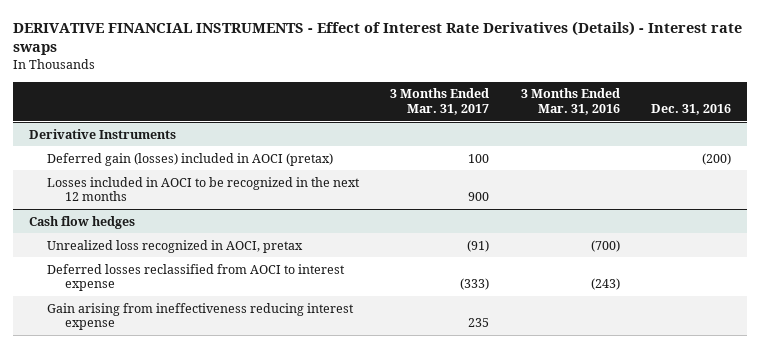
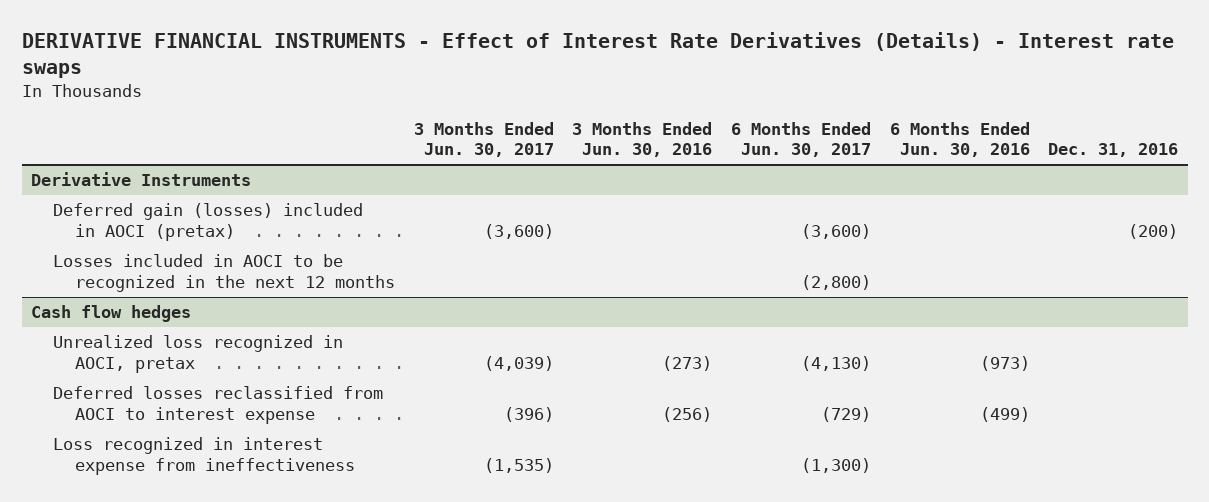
[390,88,490,115] 3 Months Ended Mar. 31, 2017 -> none
[520,88,620,115] 3 Months Ended Mar. 31, 2016 -> none
none -> [413,121,554,158] 3 Months Ended Jun. 30, 2017
none -> [572,121,713,158] 3 Months Ended Jun. 30, 2016
none -> [730,121,871,158] 6 Months Ended Jun. 30, 2017
none -> [889,121,1030,158] 6 Months Ended Jun. 30, 2016
[46,302,354,331] Gain arising from ineffectiveness reducing interest expense -> [52,437,356,475] Loss recognized in interest expense from ineffectiveness

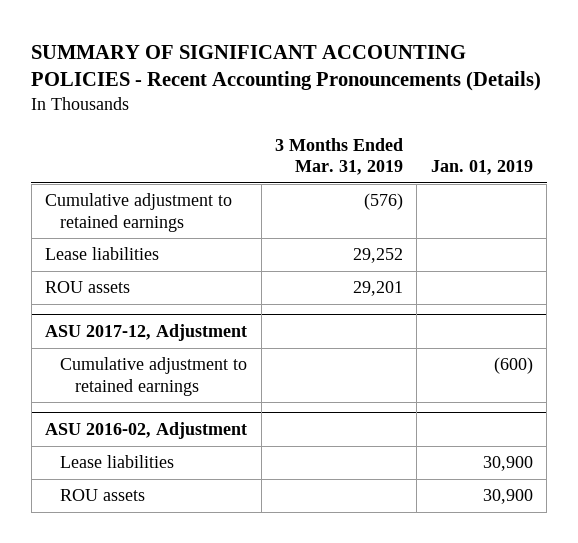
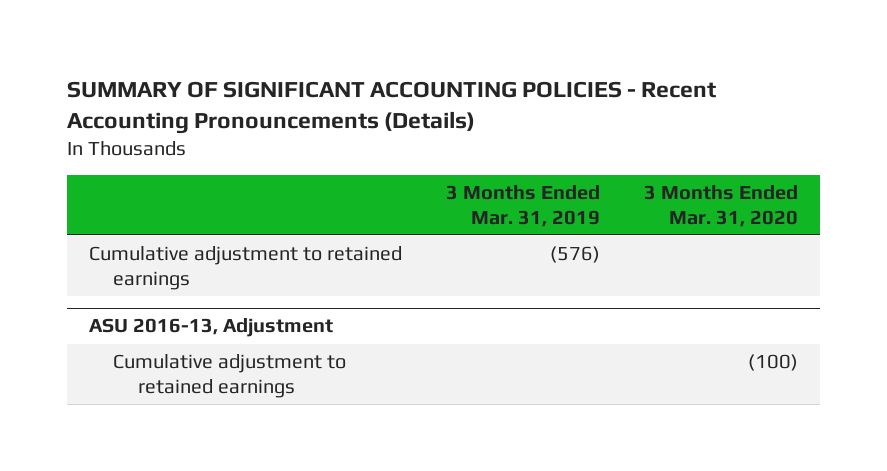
[430,159,533,175] Jan. 01, 2019 -> none
none -> [644,185,799,227] 3 Months Ended Mar. 31, 2020
[45,247,160,261] Lease liabilities -> none
[45,281,131,294] ROU assets -> none
[45,323,248,341] ASU 2017-12, Adjustment -> none
[60,357,248,396] Cumulative adjustment to retained earnings -> none
[60,455,175,469] Lease liabilities -> none
[60,489,146,502] ROU assets -> none
[45,421,248,439] ASU 2016-02, Adjustment -> [88,318,333,338] ASU 2016-13, Adjustment
none -> [113,354,347,398] Cumulative adjustment to retained earnings

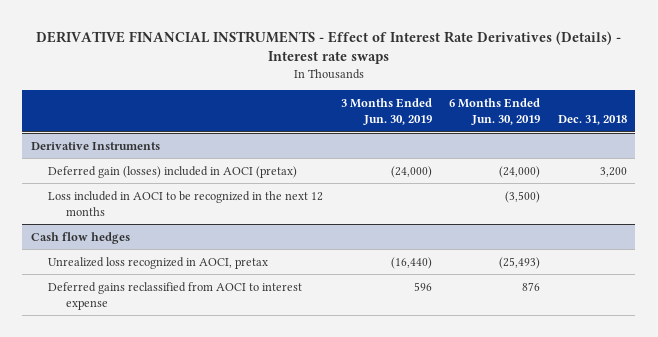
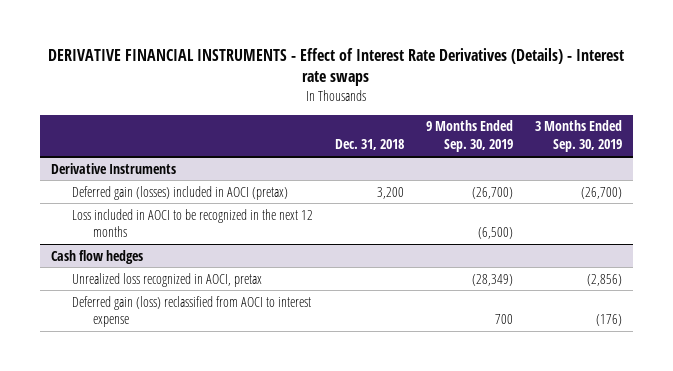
[340,98,432,126] 3 Months Ended Jun. 30, 2019 -> none
[449,98,541,126] 6 Months Ended Jun. 30, 2019 -> none
none -> [425,120,513,153] 9 Months Ended Sep. 30, 2019
none -> [534,120,622,153] 3 Months Ended Sep. 30, 2019
[48,281,303,310] Deferred gains reclassified from AOCI to interest expense -> [71,295,311,328] Deferred gain (loss) reclassified from AOCI to interest expense

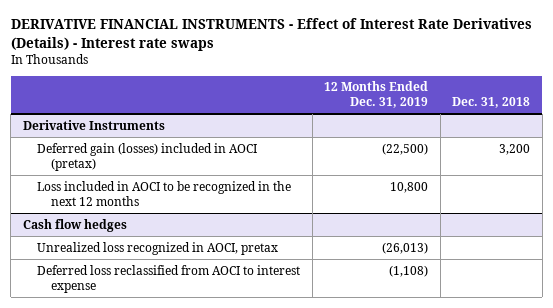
[425,120,513,153] 9 Months Ended Sep. 30, 2019 -> none
[534,120,622,153] 3 Months Ended Sep. 30, 2019 -> none
none -> [324,81,429,109] 12 Months Ended Dec. 31, 2019
[71,295,311,328] Deferred gain (loss) reclassified from AOCI to interest expense -> [36,264,300,293] Deferred loss reclassified from AOCI to interest expense

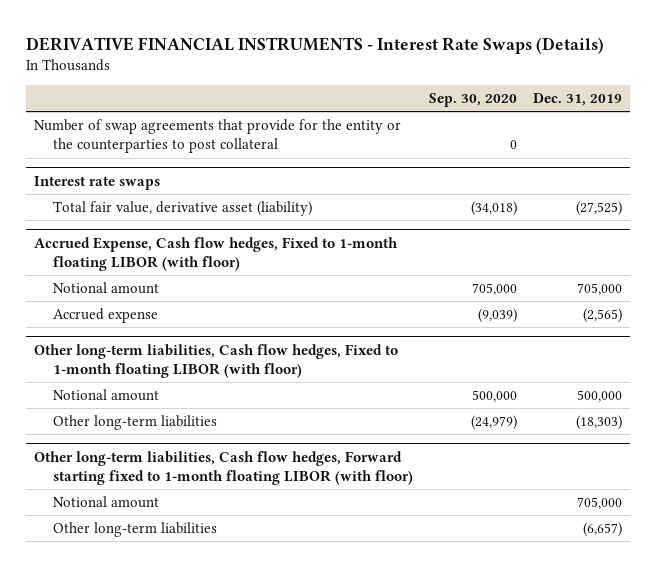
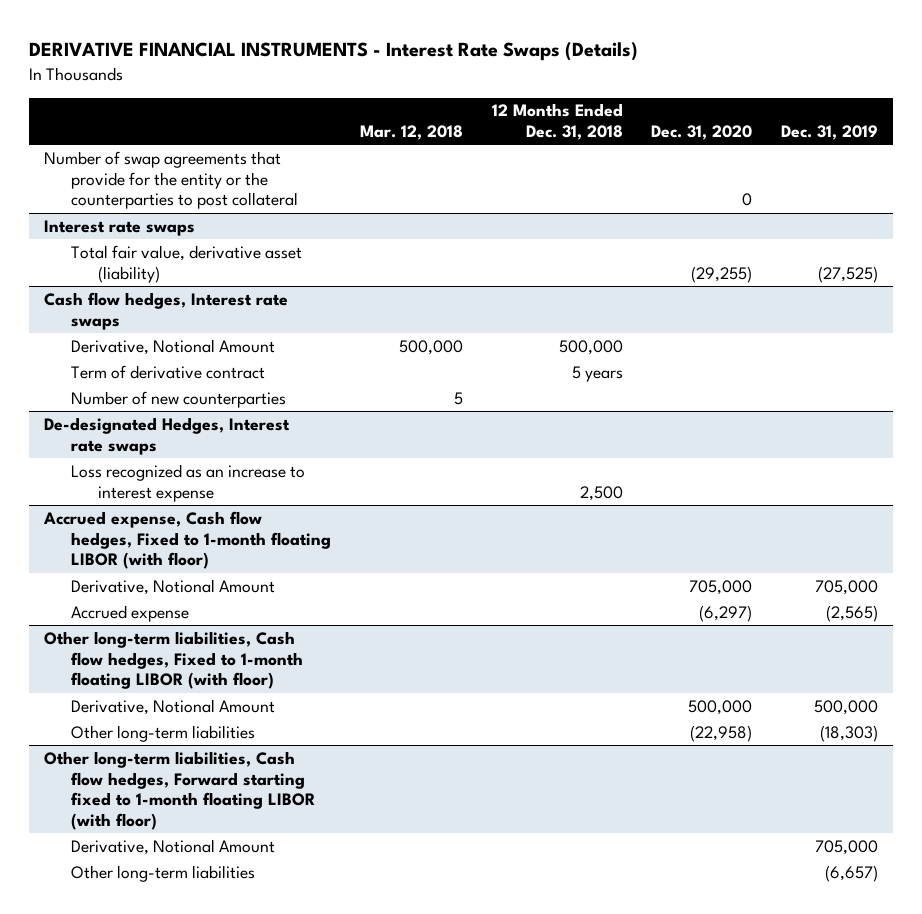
[429,93,518,108] Sep. 30, 2020 -> none
none -> [359,125,463,141] Mar. 12, 2018
none -> [491,103,623,141] 12 Months Ended Dec. 31, 2018
none -> [651,125,753,141] Dec. 31, 2020
none -> [43,291,288,330] Cash flow hedges, Interest rate swaps
none -> [70,338,275,355] Derivative, Notional Amount
none -> [70,364,265,379] Term of derivative contract
none -> [70,390,286,408] Number of new counterparties
none -> [43,416,290,455] De-designated Hedges, Interest rate swaps
none -> [70,463,305,502] Loss recognized as an increase to interest expense
[34,236,399,271] Accrued Expense, Cash flow hedges, Fixed to 1-month floating LIBOR (with floor) -> [42,510,331,570] Accrued expense, Cash flow hedges, Fixed to 1-month floating LIBOR (with floor)
[53,282,160,295] Notional amount -> [70,578,275,595] Derivative, Notional Amount
[53,389,160,402] Notional amount -> [70,698,275,715] Derivative, Notional Amount
[53,496,160,509] Notional amount -> [70,838,275,855] Derivative, Notional Amount

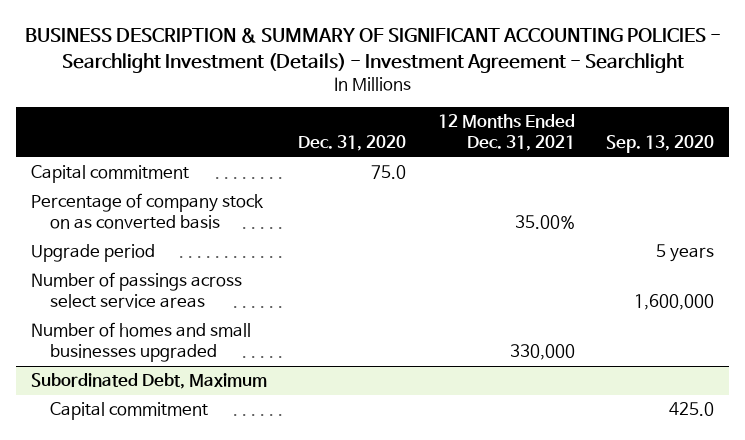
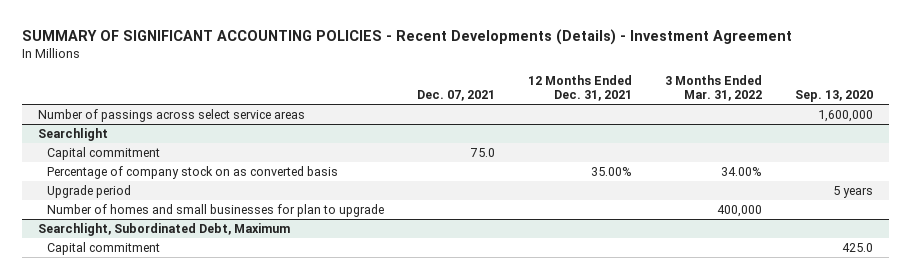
[24,27,721,73] BUSINESS DESCRIPTION & SUMMARY OF SIGNIFICANT ACCOUNTING POLICIES - Searchlight Investment (Details) - Investment Agreement - Searchlight -> [21,29,792,46] SUMMARY OF SIGNIFICANT ACCOUNTING POLICIES - Recent Developments (Details) - Investment Agreement
[298,135,407,152] Dec. 31, 2020 -> none
none -> [417,90,496,102] Dec. 07, 2021
none -> [665,74,763,102] 3 Months Ended Mar. 31, 2022
[31,165,190,184] Capital commitment -> none
[31,193,265,230] Percentage of company stock on as converted basis -> none
[31,244,156,263] Upgrade period -> none
[31,322,252,363] Number of homes and small businesses upgraded -> none
none -> [38,127,109,141] Searchlight
none -> [47,146,161,160] Capital commitment
none -> [47,165,339,179] Percentage of company stock on as converted basis
none -> [47,184,132,198] Upgrade period
none -> [47,203,385,217] Number of homes and small businesses for plan to upgrade
[31,373,268,390] Subordinated Debt, Maximum -> [38,222,291,236] Searchlight, Subordinated Debt, Maximum

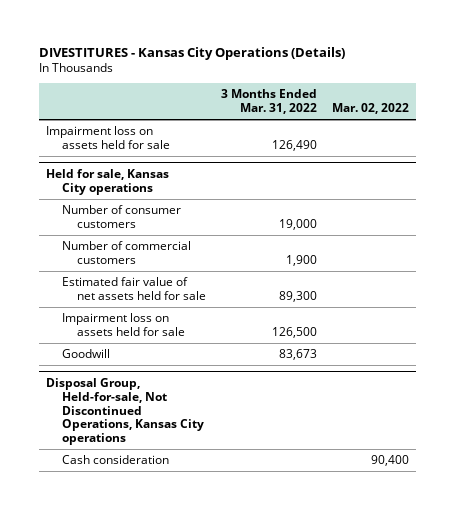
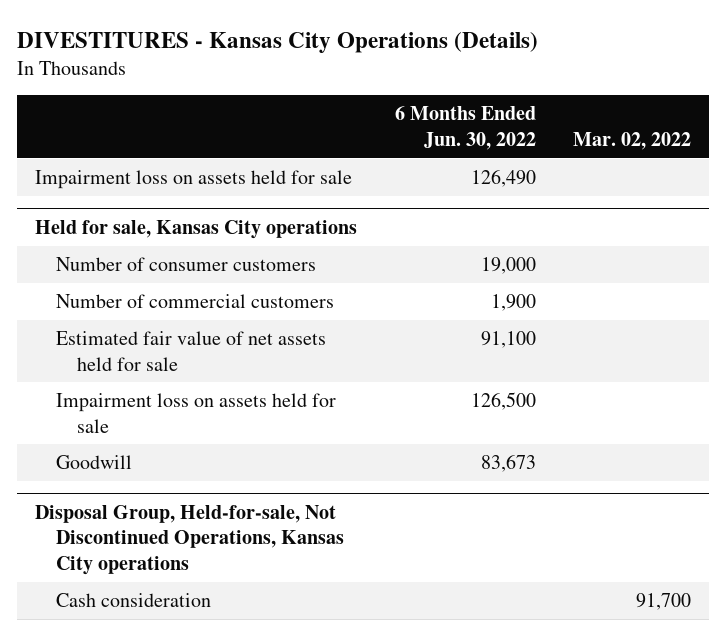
[220,89,317,115] 3 Months Ended Mar. 31, 2022 -> none
none -> [394,106,536,150] 6 Months Ended Jun. 30, 2022
[370,455,409,467] 90,400 -> [635,593,691,611] 91,700

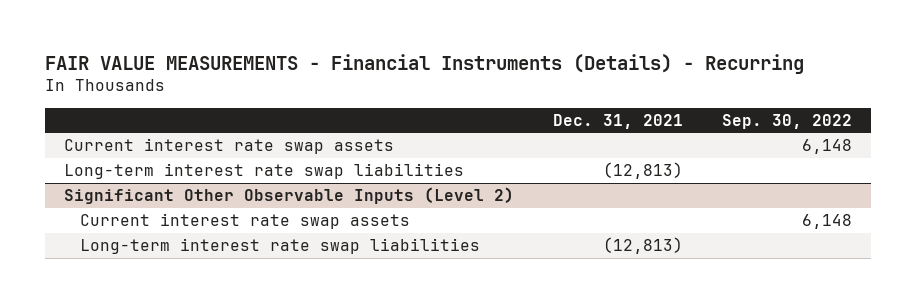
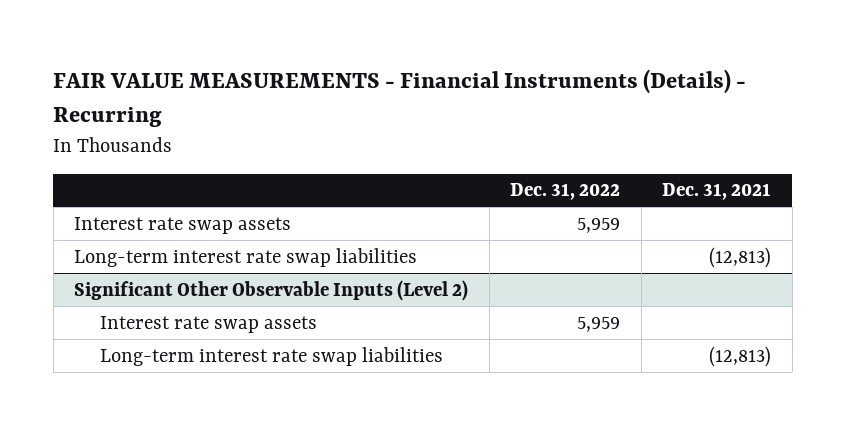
[721,113,852,129] Sep. 30, 2022 -> none
none -> [510,183,621,201] Dec. 31, 2022
[64,138,395,155] Current interest rate swap assets -> [74,216,292,234] Interest rate swap assets
[79,213,410,230] Current interest rate swap assets -> [99,315,317,333] Interest rate swap assets

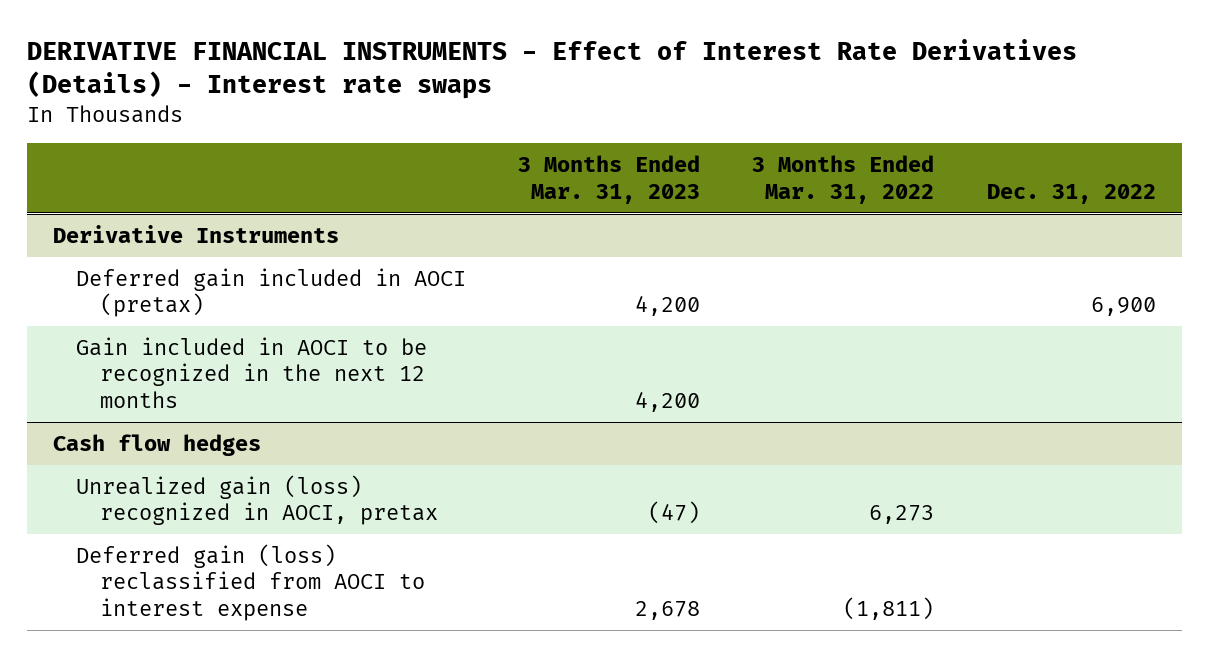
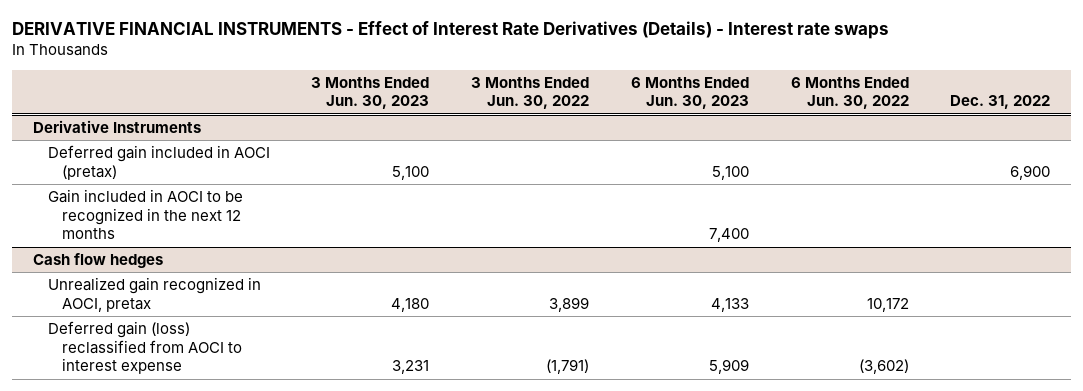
[518,155,701,204] 3 Months Ended Mar. 31, 2023 -> none
[752,155,935,204] 3 Months Ended Mar. 31, 2022 -> none
none -> [311,76,430,110] 3 Months Ended Jun. 30, 2023
none -> [471,76,590,110] 3 Months Ended Jun. 30, 2022
none -> [630,76,749,110] 6 Months Ended Jun. 30, 2023
none -> [790,76,909,110] 6 Months Ended Jun. 30, 2022
[76,474,438,526] Unrealized gain (loss) recognized in AOCI, pretax -> [47,277,261,312] Unrealized gain recognized in AOCI, pretax

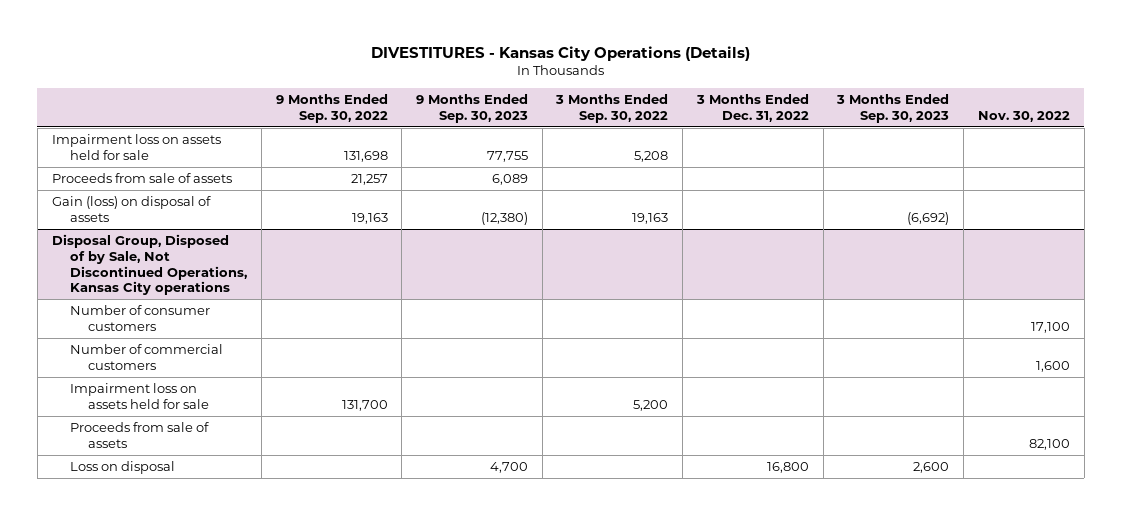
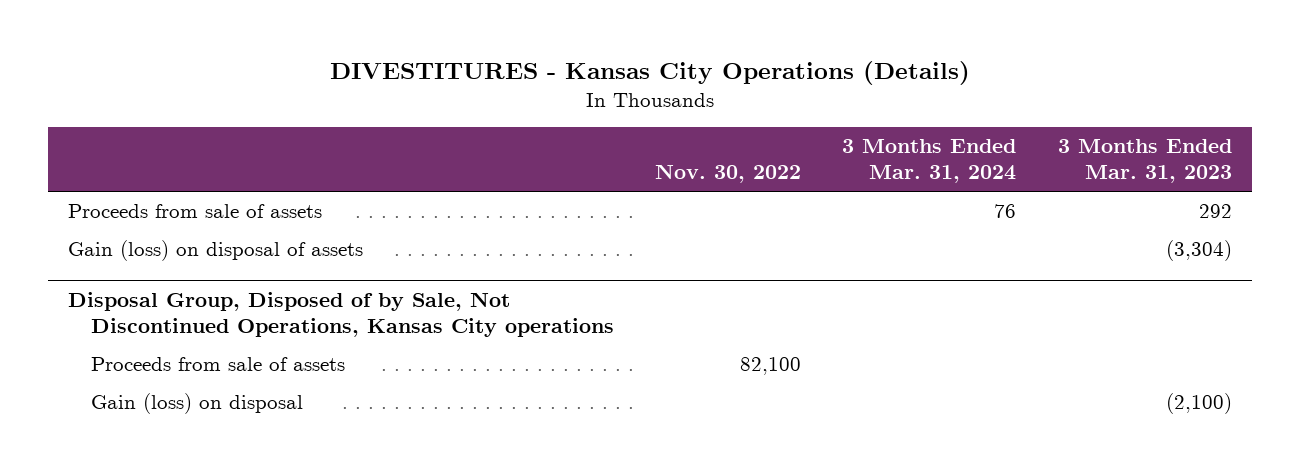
[275,94,388,123] 9 Months Ended Sep. 30, 2022 -> none
[415,94,528,123] 9 Months Ended Sep. 30, 2023 -> none
[555,94,669,123] 3 Months Ended Sep. 30, 2022 -> none
[695,94,809,122] 3 Months Ended Dec. 31, 2022 -> none
[836,94,950,123] 3 Months Ended Sep. 30, 2023 -> none
none -> [842,139,1017,183] 3 Months Ended Mar. 31, 2024
none -> [1057,139,1232,183] 3 Months Ended Mar. 31, 2023
[51,134,221,160] Impairment loss on assets held for sale -> none
[70,305,211,331] Number of consumer customers -> none
[70,344,224,370] Number of commercial customers -> none
[70,383,210,409] Impairment loss on assets held for sale -> none
[70,461,176,475] Loss on disposal -> [90,393,303,415] Gain (loss) on disposal

